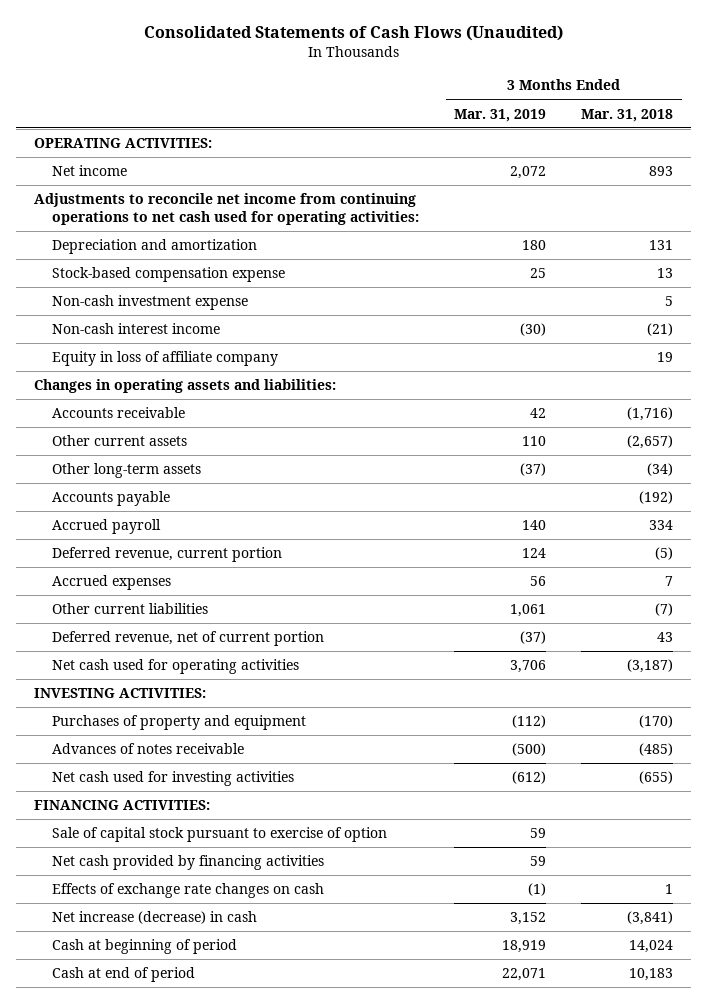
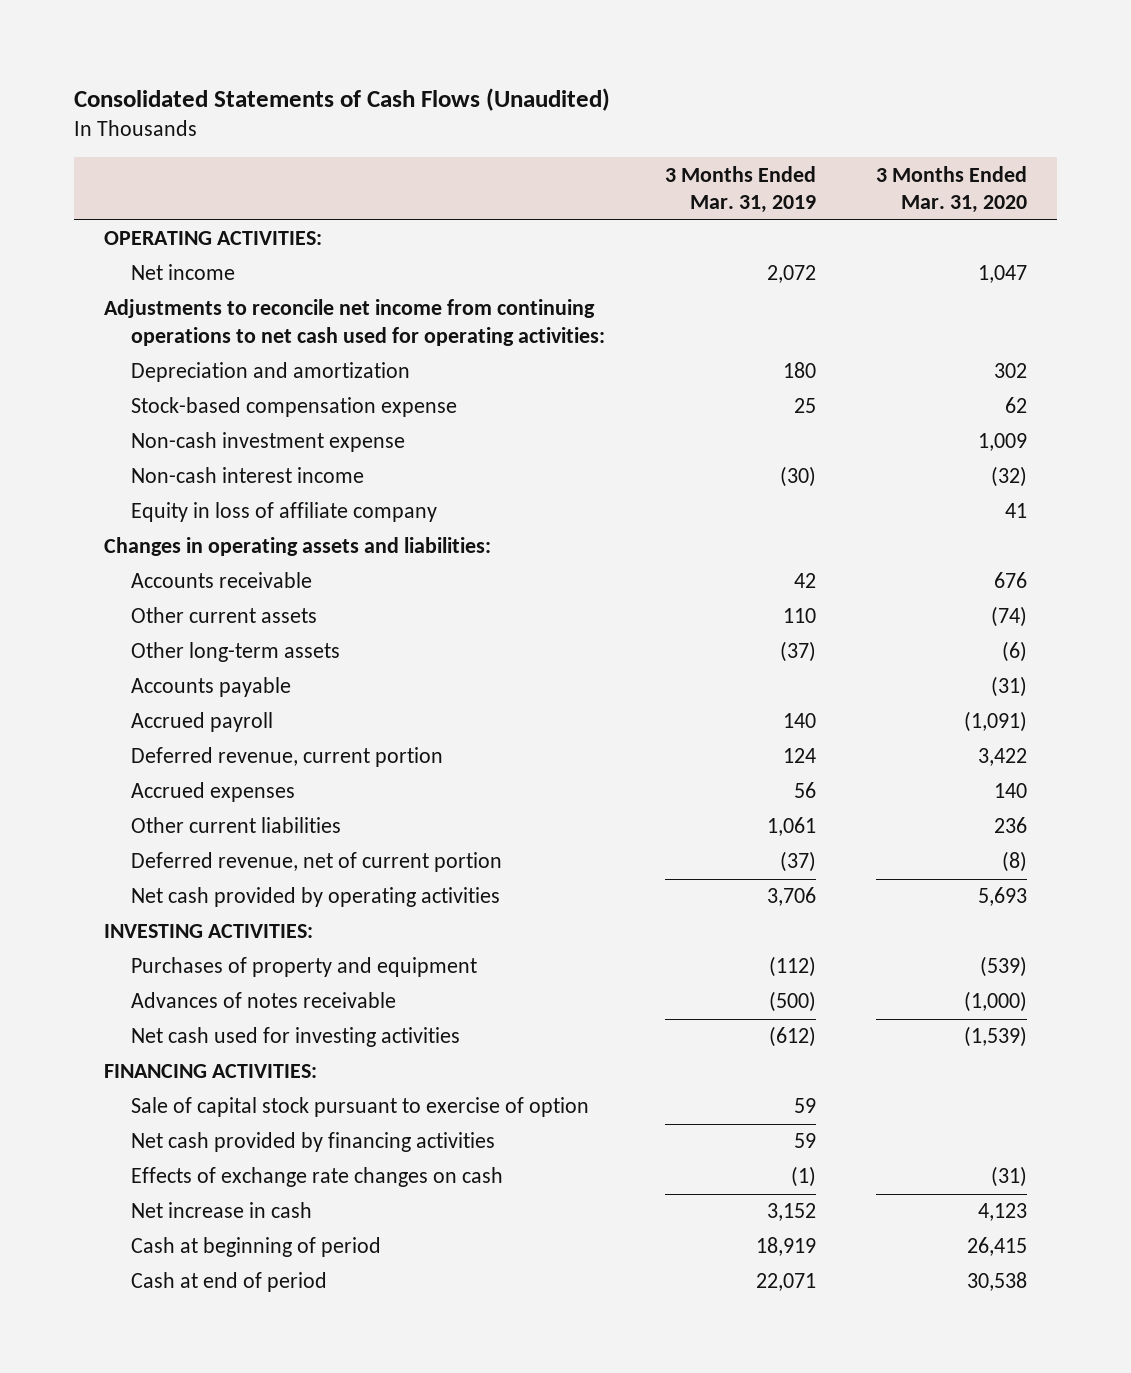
[581,108,674,122] Mar. 31, 2018 -> none
none -> [875,165,1027,214] 3 Months Ended Mar. 31, 2020
[52,659,300,675] Net cash used for operating activities -> [131,887,501,908] Net cash provided by operating activities
[52,911,258,925] Net increase (decrease) in cash -> [131,1202,313,1219] Net increase in cash

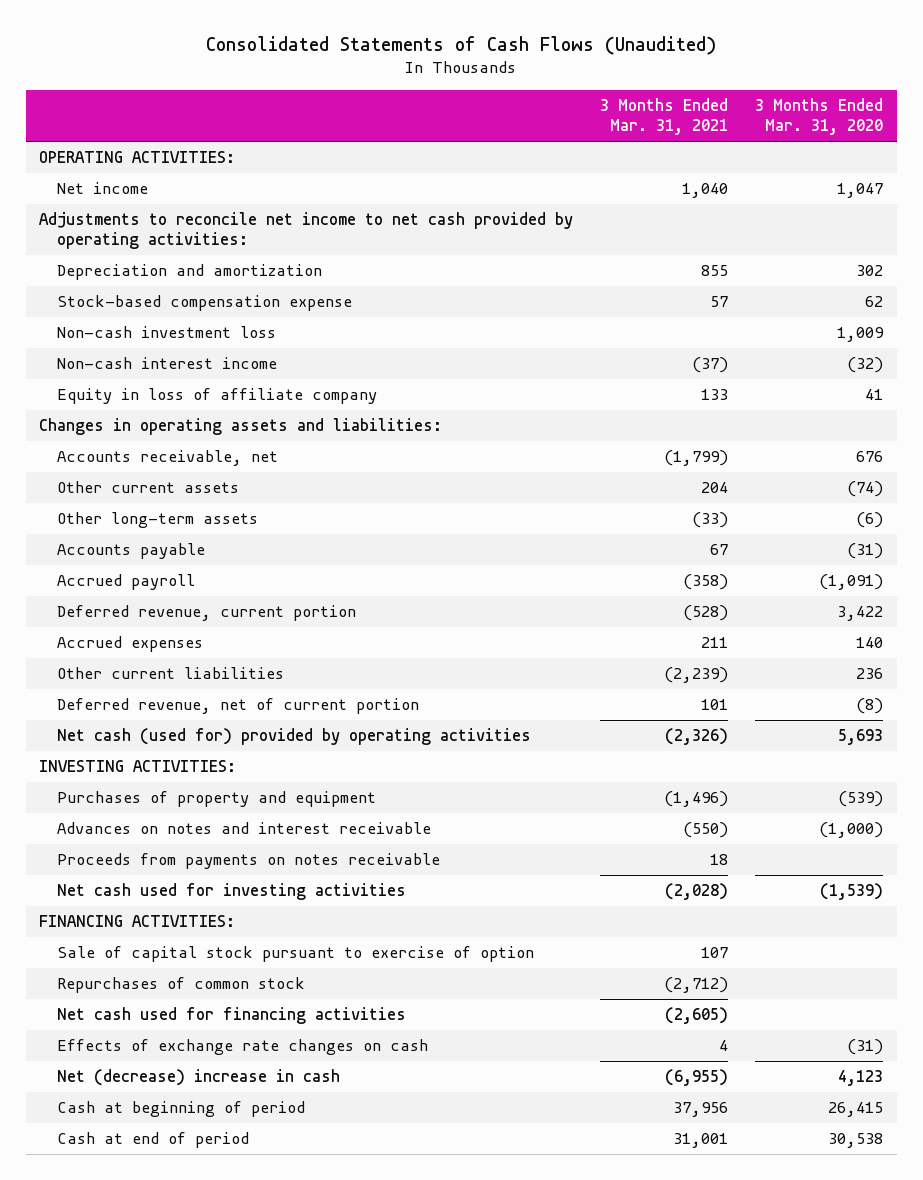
[664,165,816,214] 3 Months Ended Mar. 31, 2019 -> none
none -> [600,98,729,136] 3 Months Ended Mar. 31, 2021
[103,299,606,347] Adjustments to reconcile net income from continuing operations to net cash used for operating activities: -> [39,212,574,250] Adjustments to reconcile net income to net cash provided by operating activities:
[131,432,406,453] Non-cash investment expense -> [57,326,277,339] Non-cash investment loss
[131,572,313,589] Accounts receivable -> [57,450,279,467] Accounts receivable, net
[131,887,501,908] Net cash provided by operating activities -> [57,728,532,746] Net cash (used for) provided by operating activities
[131,992,397,1009] Advances of notes receivable -> [57,822,432,835] Advances on notes and interest receivable
none -> [57,853,441,870] Proceeds from payments on notes receivable
none -> [57,977,306,994] Repurchases of common stock
[131,1132,496,1153] Net cash provided by financing activities -> [57,1007,407,1025] Net cash used for financing activities
[131,1202,313,1219] Net increase in cash -> [57,1069,341,1087] Net (decrease) increase in cash

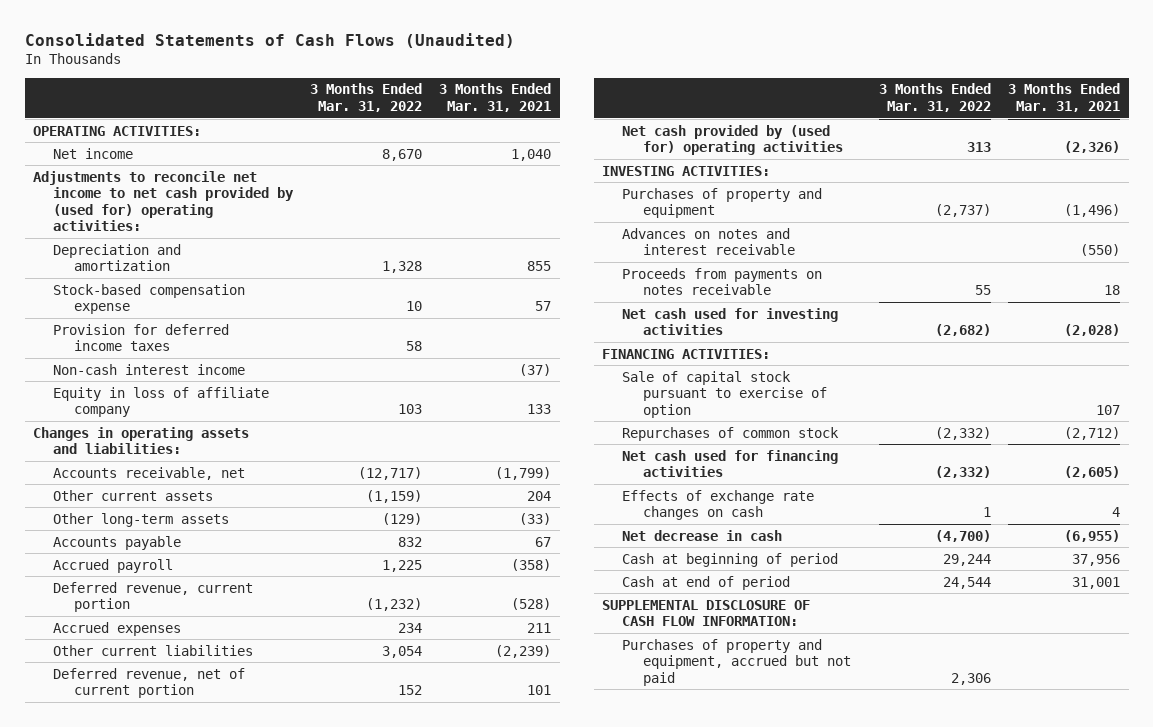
[755,98,884,136] 3 Months Ended Mar. 31, 2020 -> none
none -> [310,83,423,112] 3 Months Ended Mar. 31, 2022
[39,212,574,250] Adjustments to reconcile net income to net cash provided by operating activities: -> [32,170,295,232] Adjustments to reconcile net income to net cash provided by (used for) operating activities:
[57,326,277,339] Non-cash investment loss -> none
none -> [53,323,230,352] Provision for deferred income taxes
[57,728,532,746] Net cash (used for) provided by operating activities -> [622,124,843,156] Net cash provided by (used for) operating activities
[57,1069,341,1087] Net (decrease) increase in cash -> [622,529,783,541] Net decrease in cash
none -> [602,599,811,627] SUPPLEMENTAL DISCLOSURE OF CASH FLOW INFORMATION:
none -> [622,638,851,686] Purchases of property and equipment, accrued but not paid

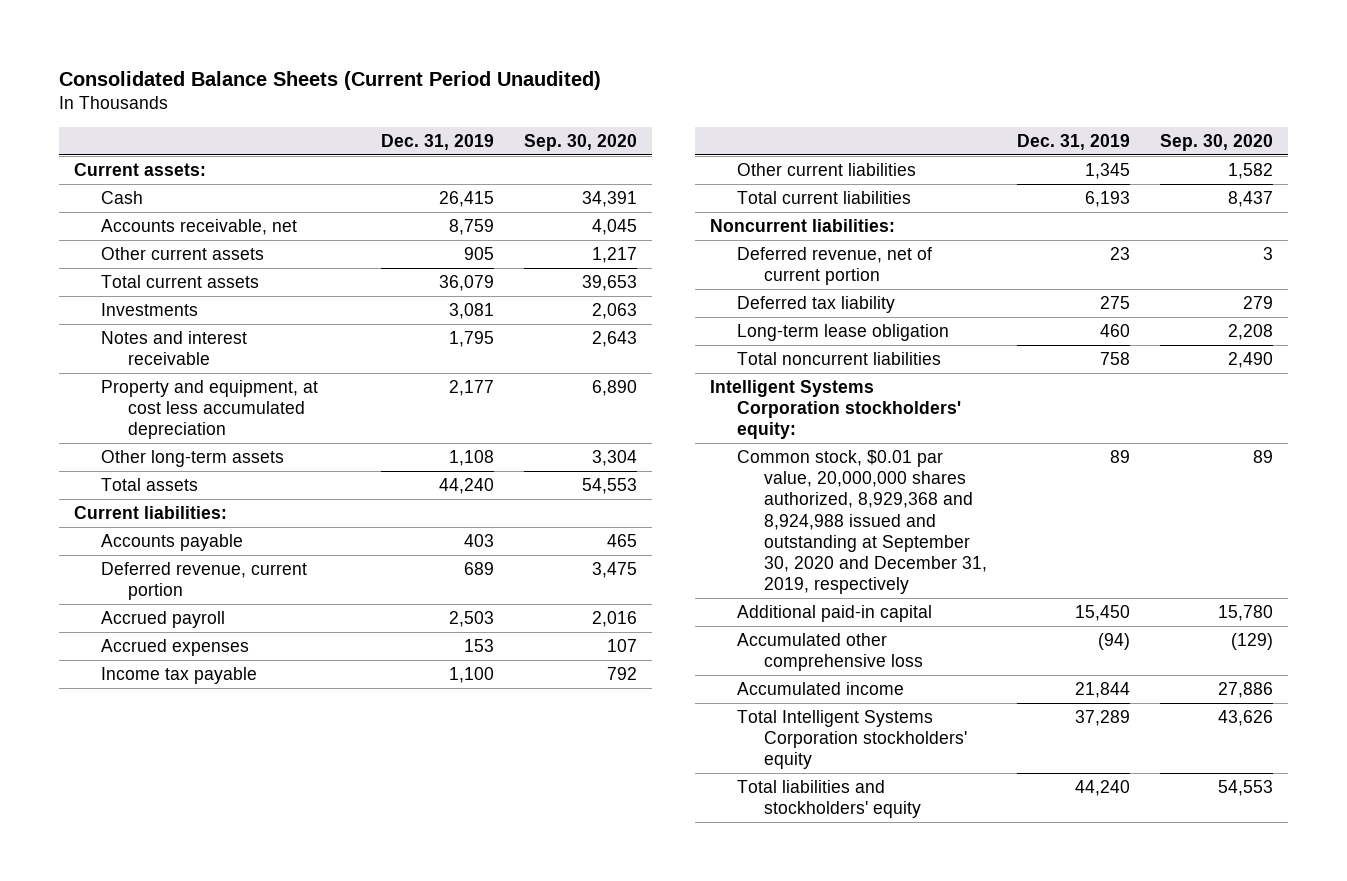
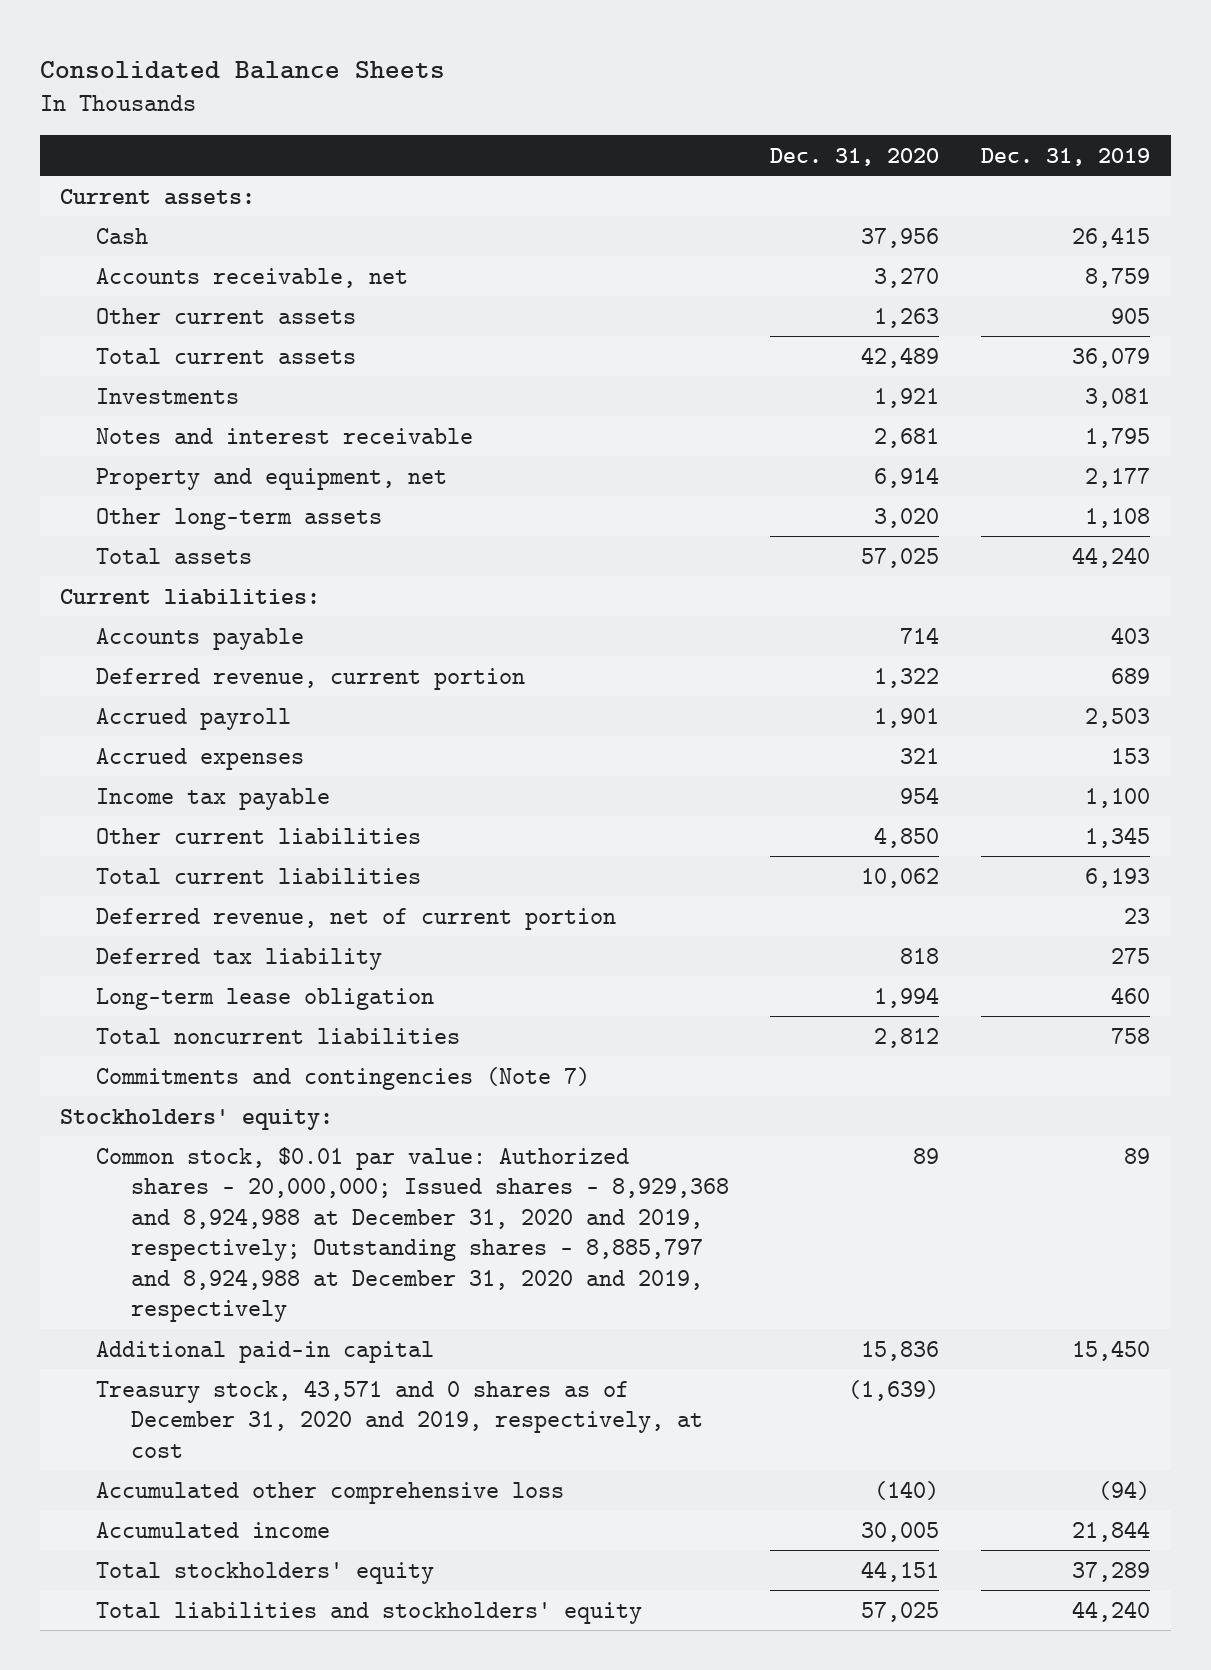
[58,70,601,90] Consolidated Balance Sheets (Current Period Unaudited) -> [39,60,445,79] Consolidated Balance Sheets
[523,133,637,151] Sep. 30, 2020 -> none
none -> [770,147,940,166] Dec. 31, 2020
[100,380,318,440] Property and equipment, at cost less accumulated depreciation -> [95,467,447,490] Property and equipment, net
[710,219,896,233] Noncurrent liabilities: -> none
none -> [95,1066,590,1090] Commitments and contingencies (Note 7)
[710,380,962,440] Intelligent Systems Corporation stockholders' equity: -> [60,1108,334,1130] Stockholders' equity:
[737,450,988,595] Common stock, $0.01 par value, 20,000,000 shares authorized, 8,929,368 and 8,924,988 issued and outstanding at September 30, 2020 and December 31, 2019, respectively -> [95,1146,729,1323] Common stock, $0.01 par value: Authorized shares - 20,000,000; Issued shares - 8,929,368 and 8,924,988 at December 31, 2020 and 2019, respectively; Outstanding shares - 8,885,797 and 8,924,988 at December 31, 2020 and 2019, respectively
none -> [95,1379,703,1458] Treasury stock, 43,571 and 0 shares as of December 31, 2020 and 2019, respectively, at cost
[737,710,968,770] Total Intelligent Systems Corporation stockholders' equity -> [95,1561,434,1584] Total stockholders' equity

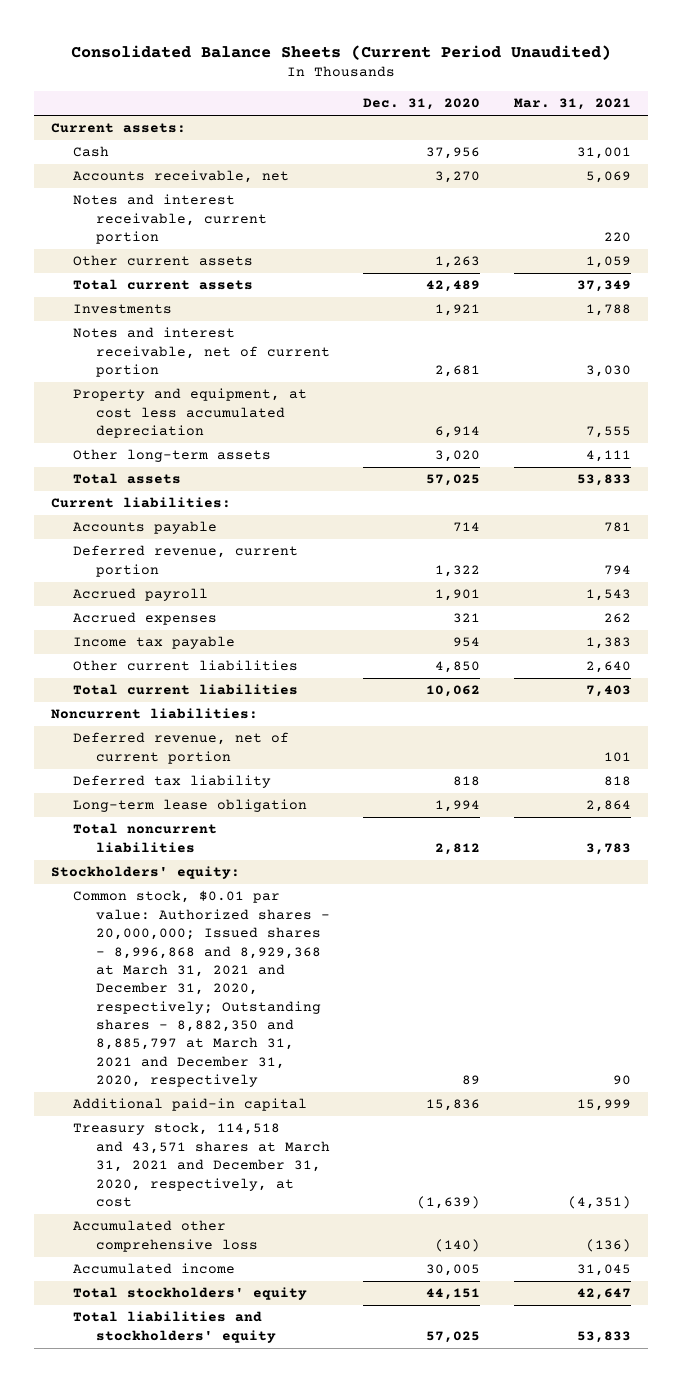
[39,60,445,79] Consolidated Balance Sheets -> [70,44,611,60] Consolidated Balance Sheets (Current Period Unaudited)
[981,147,1151,166] Dec. 31, 2019 -> none
none -> [513,98,631,111] Mar. 31, 2021
none -> [73,194,267,245] Notes and interest receivable, current portion
[95,427,473,444] Notes and interest receivable -> [73,327,330,378] Notes and interest receivable, net of current portion
[95,467,447,490] Property and equipment, net -> [73,388,308,439] Property and equipment, at cost less accumulated depreciation
none -> [50,708,258,720] Noncurrent liabilities:
[95,1066,590,1090] Commitments and contingencies (Note 7) -> none
[95,1146,729,1323] Common stock, $0.01 par value: Authorized shares - 20,000,000; Issued shares - 8,929,368 and 8,924,988 at December 31, 2020 and 2019, respectively; Outstanding shares - 8,885,797 and 8,924,988 at December 31, 2020 and 2019, respectively -> [73,890,330,1088] Common stock, $0.01 par value: Authorized shares - 20,000,000; Issued shares - 8,996,868 and 8,929,368 at March 31, 2021 and December 31, 2020, respectively; Outstanding shares - 8,882,350 and 8,885,797 at March 31, 2021 and December 31, 2020, respectively
[95,1379,703,1458] Treasury stock, 43,571 and 0 shares as of December 31, 2020 and 2019, respectively, at cost -> [73,1122,330,1207] Treasury stock, 114,518 and 43,571 shares at March 31, 2021 and December 31, 2020, respectively, at cost

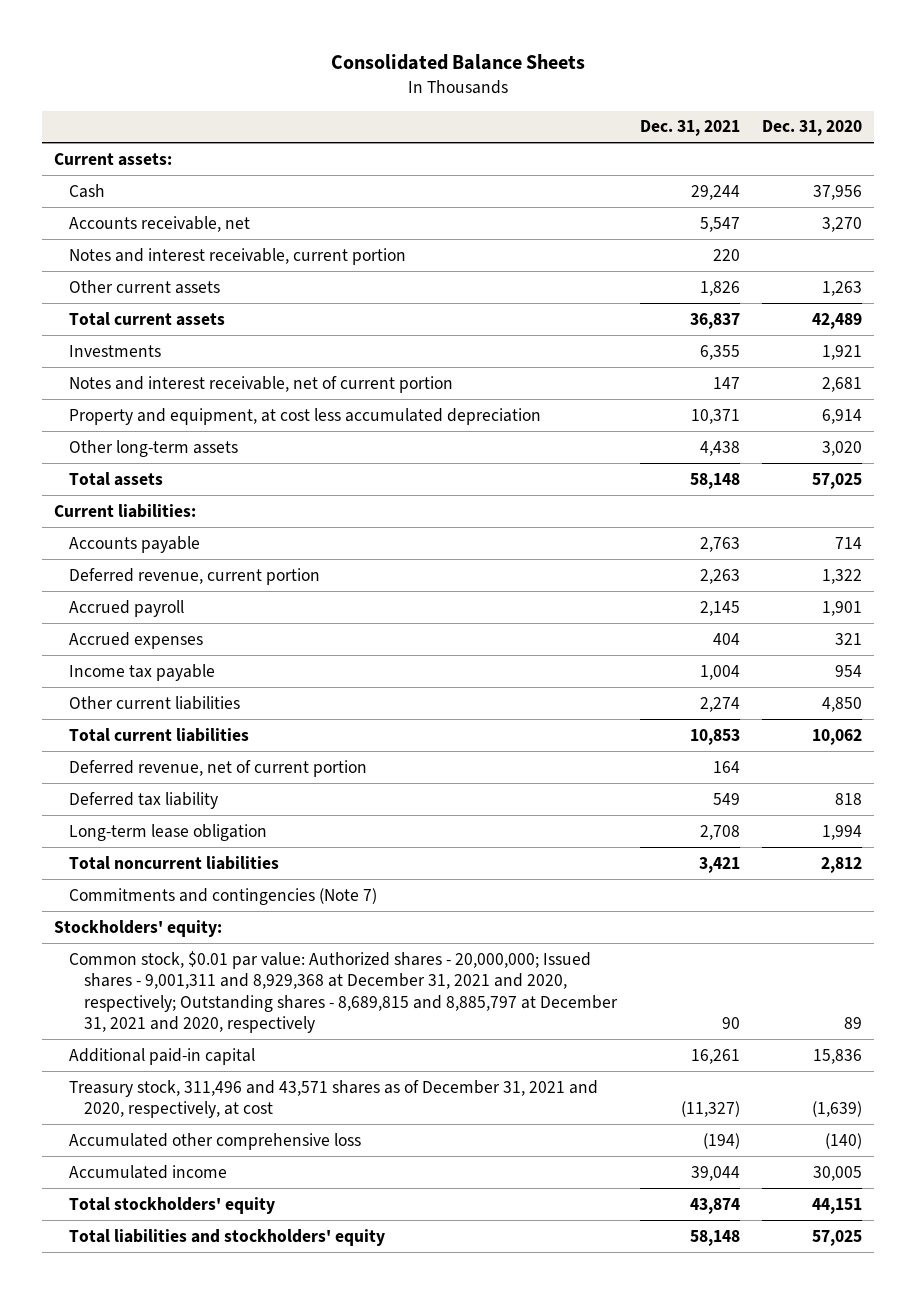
[70,44,611,60] Consolidated Balance Sheets (Current Period Unaudited) -> [330,54,585,71] Consolidated Balance Sheets
[513,98,631,111] Mar. 31, 2021 -> none
none -> [639,120,740,137] Dec. 31, 2021
[50,708,258,720] Noncurrent liabilities: -> none
none -> [68,887,377,905] Commitments and contingencies (Note 7)
[73,890,330,1088] Common stock, $0.01 par value: Authorized shares - 20,000,000; Issued shares - 8,996,868 and 8,929,368 at March 31, 2021 and December 31, 2020, respectively; Outstanding shares - 8,882,350 and 8,885,797 at March 31, 2021 and December 31, 2020, respectively -> [68,950,618,1033] Common stock, $0.01 par value: Authorized shares - 20,000,000; Issued shares - 9,001,311 and 8,929,368 at December 31, 2021 and 2020, respectively; Outstanding shares - 8,689,815 and 8,885,797 at December 31, 2021 and 2020, respectively
[73,1122,330,1207] Treasury stock, 114,518 and 43,571 shares at March 31, 2021 and December 31, 2020, respectively, at cost -> [68,1079,598,1119] Treasury stock, 311,496 and 43,571 shares as of December 31, 2021 and 2020, respectively, at cost

